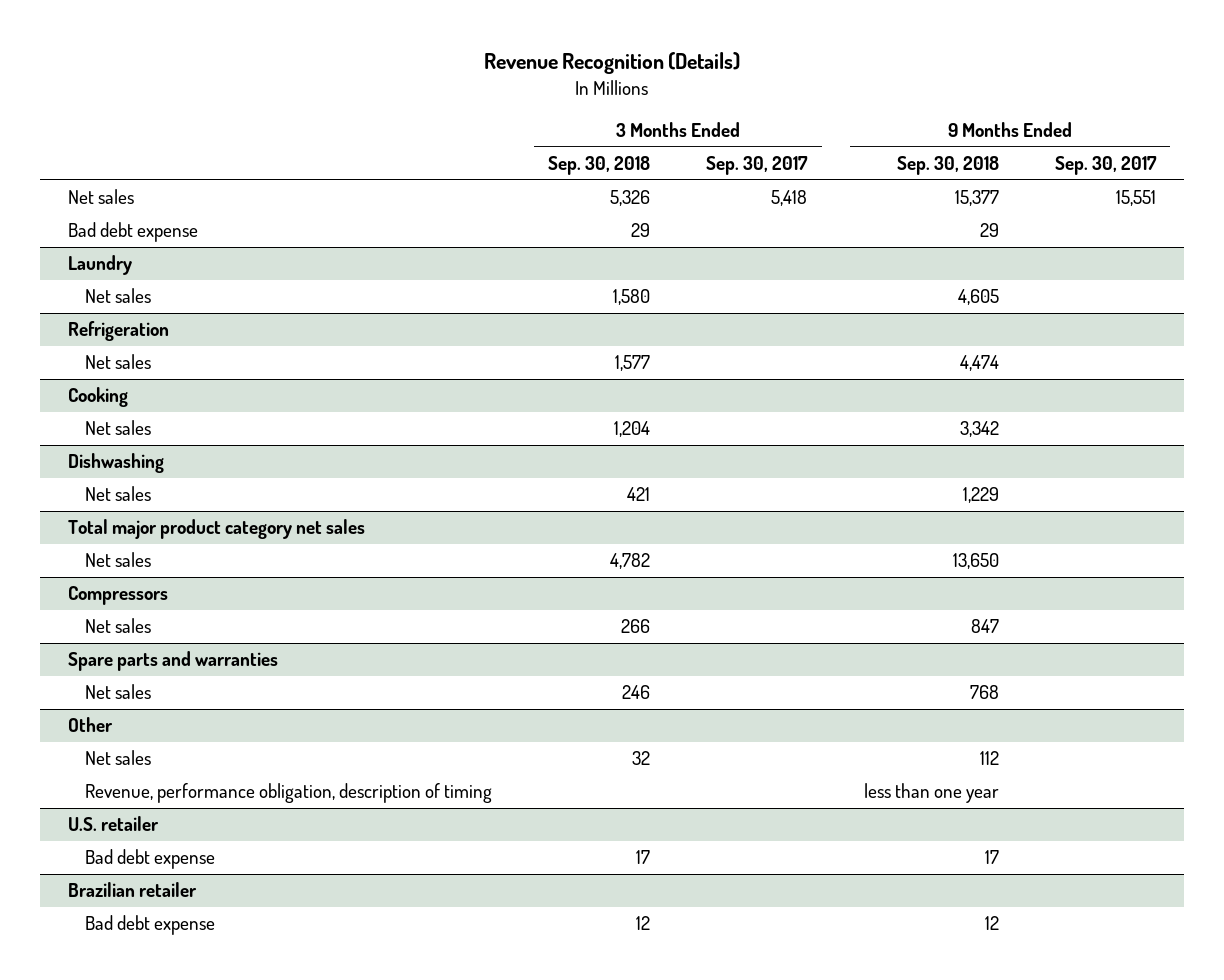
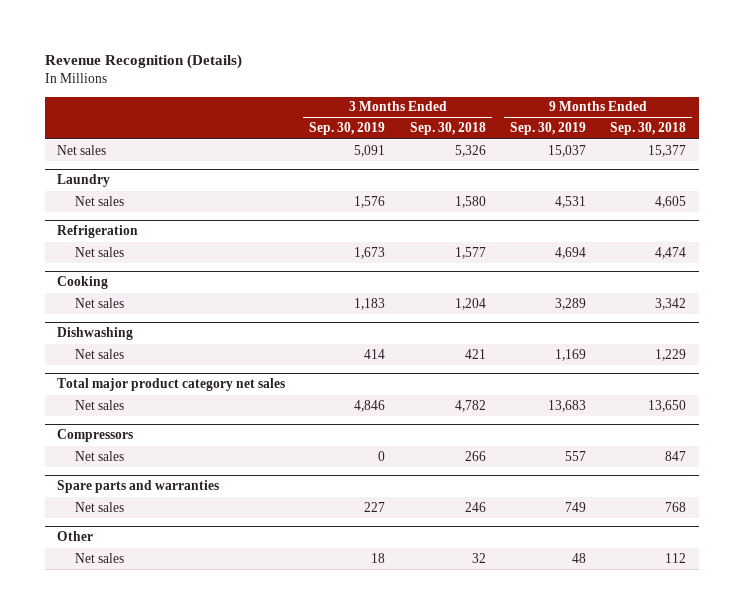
[706,155,809,175] Sep. 30, 2017 -> none
[1055,155,1158,175] Sep. 30, 2017 -> none
none -> [309,122,386,136] Sep. 30, 2019
none -> [510,122,587,136] Sep. 30, 2019
[68,222,199,243] Bad debt expense -> none
[84,783,492,804] Revenue, performance obligation, description of timing -> none
[68,816,160,832] U.S. retailer -> none
[84,849,215,870] Bad debt expense -> none
[68,882,198,898] Brazilian retailer -> none
[84,915,215,936] Bad debt expense -> none

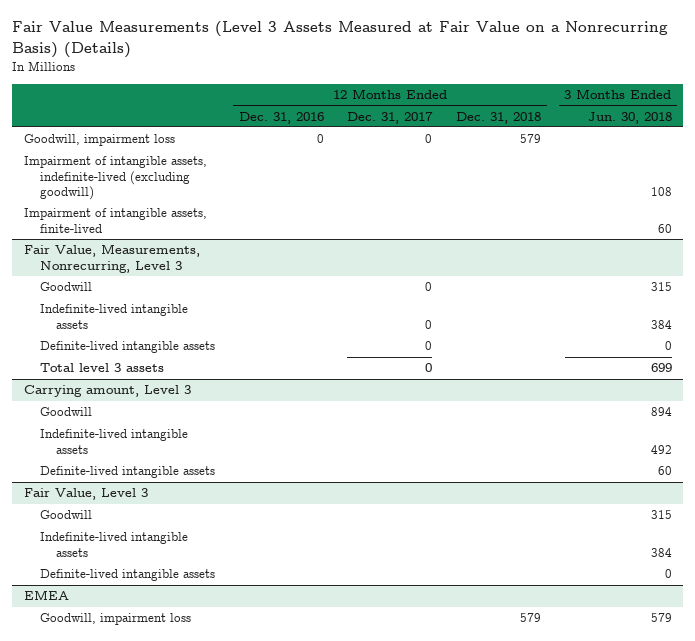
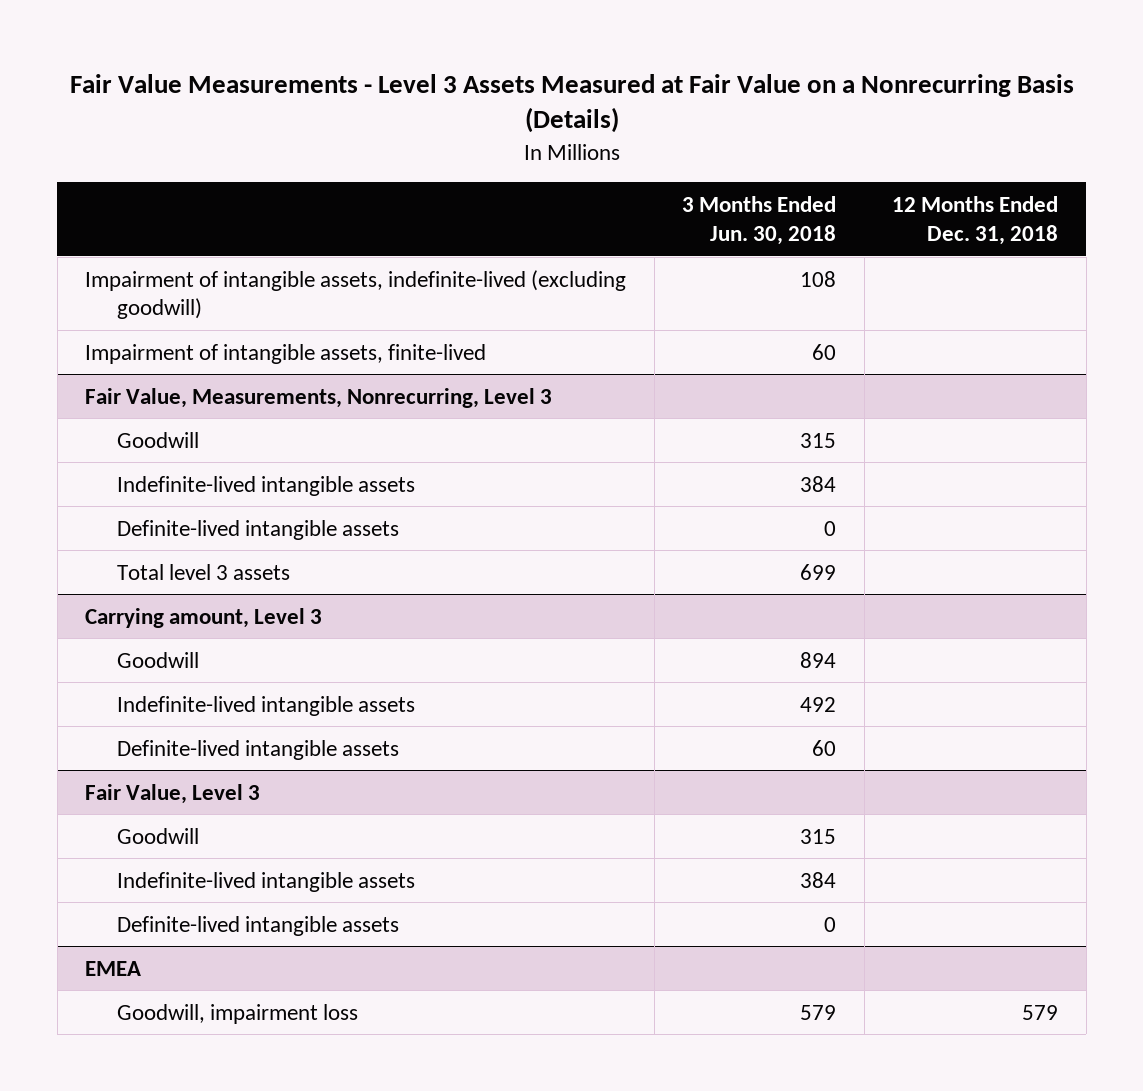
[11,21,668,58] Fair Value Measurements (Level 3 Assets Measured at Fair Value on a Nonrecurring Basis) (Details) -> [69,73,1074,134] Fair Value Measurements - Level 3 Assets Measured at Fair Value on a Nonrecurring Basis (Details)
[238,111,324,124] Dec. 31, 2016 -> none
[347,111,434,124] Dec. 31, 2017 -> none
[23,134,175,147] Goodwill, impairment loss -> none

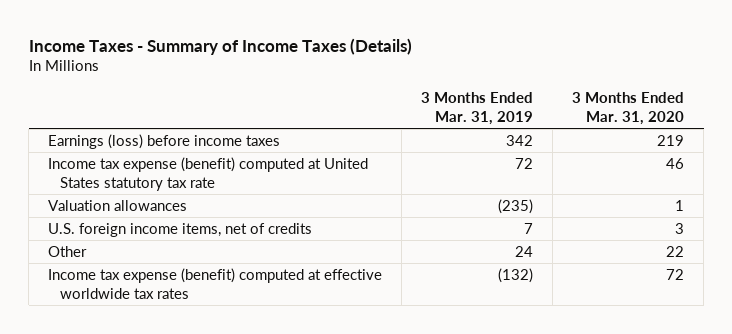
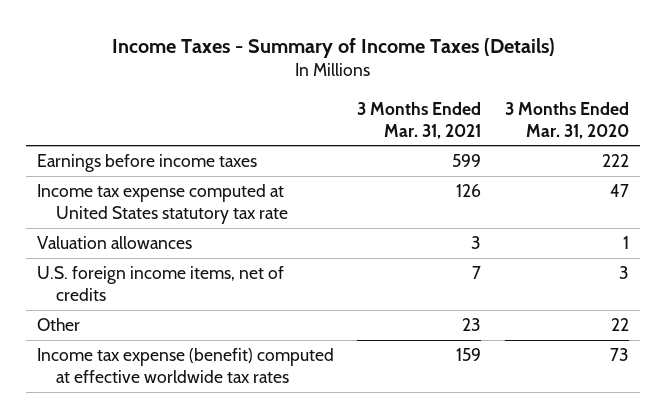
[421,91,534,125] 3 Months Ended Mar. 31, 2019 -> none
none -> [357,101,482,139] 3 Months Ended Mar. 31, 2021
[48,133,281,149] Earnings (loss) before income taxes -> [37,154,258,173] Earnings before income taxes
[657,134,685,146] 219 -> [601,154,629,168] 222
[48,156,369,191] Income tax expense (benefit) computed at United States statutory tax rate -> [37,184,288,224] Income tax expense computed at United States statutory tax rate
[666,157,685,169] 46 -> [609,184,629,198] 47
[666,268,685,280] 72 -> [609,348,629,362] 73

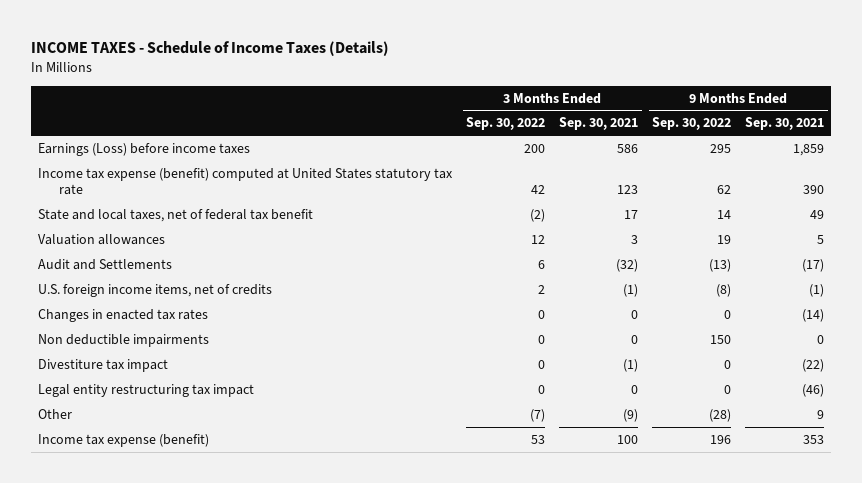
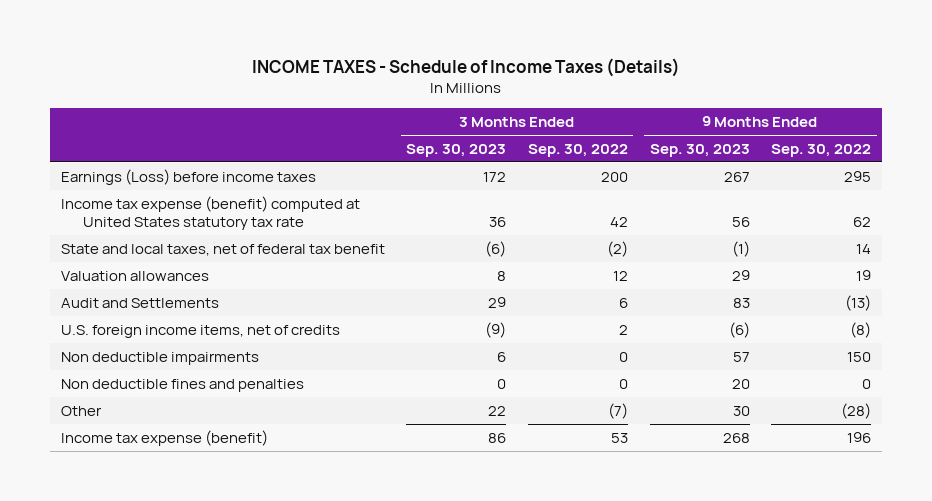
[559,117,639,131] Sep. 30, 2021 -> none
[745,117,825,131] Sep. 30, 2021 -> none
none -> [406,143,507,157] Sep. 30, 2023
none -> [649,143,750,157] Sep. 30, 2023
[38,309,209,323] Changes in enacted tax rates -> none
[38,359,169,373] Divestiture tax impact -> none
[38,384,255,398] Legal entity restructuring tax impact -> none
none -> [60,378,304,392] Non deductible fines and penalties

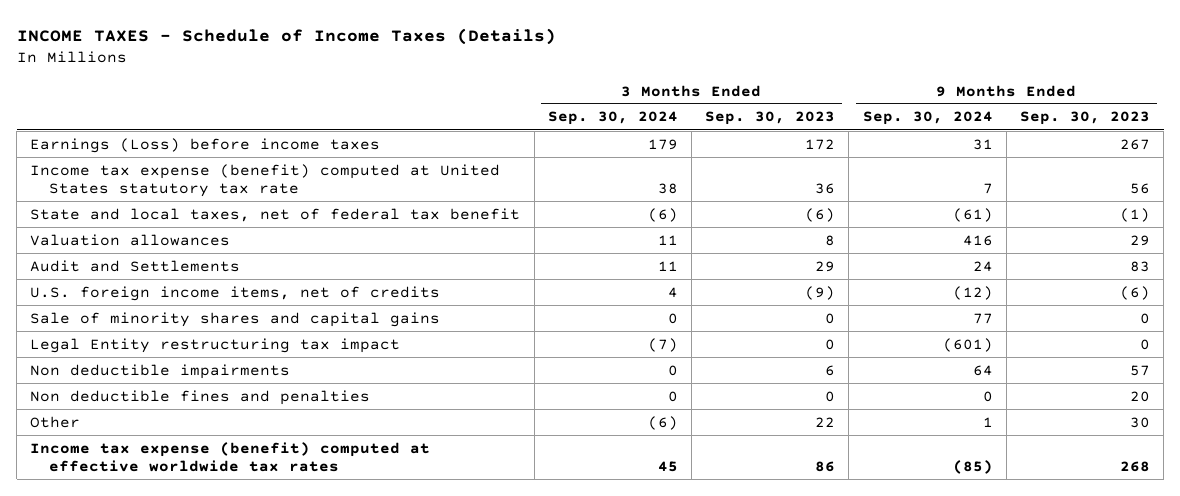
[527,143,628,157] Sep. 30, 2022 -> none
[771,143,872,157] Sep. 30, 2022 -> none
none -> [547,111,678,126] Sep. 30, 2024
none -> [862,111,993,126] Sep. 30, 2024
none -> [30,311,441,327] Sale of minority shares and capital gains
none -> [30,337,401,353] Legal Entity restructuring tax impact
[60,429,268,446] Income tax expense (benefit) -> [30,441,431,472] Income tax expense (benefit) computed at effective worldwide tax rates

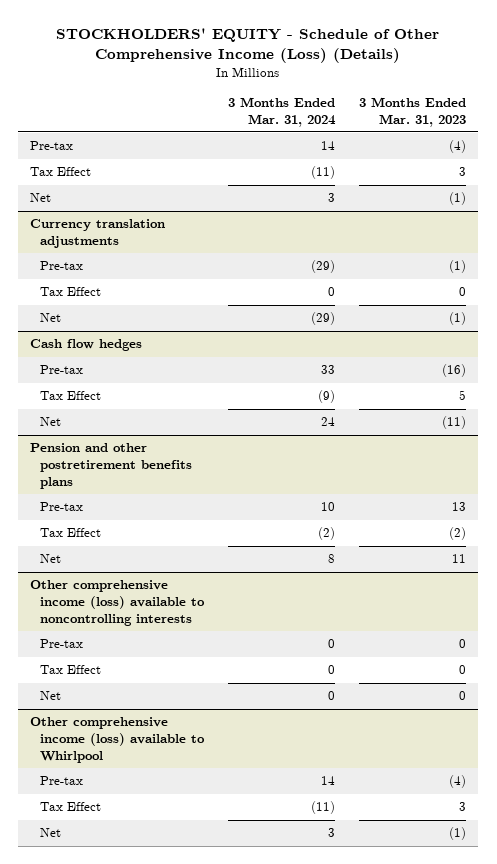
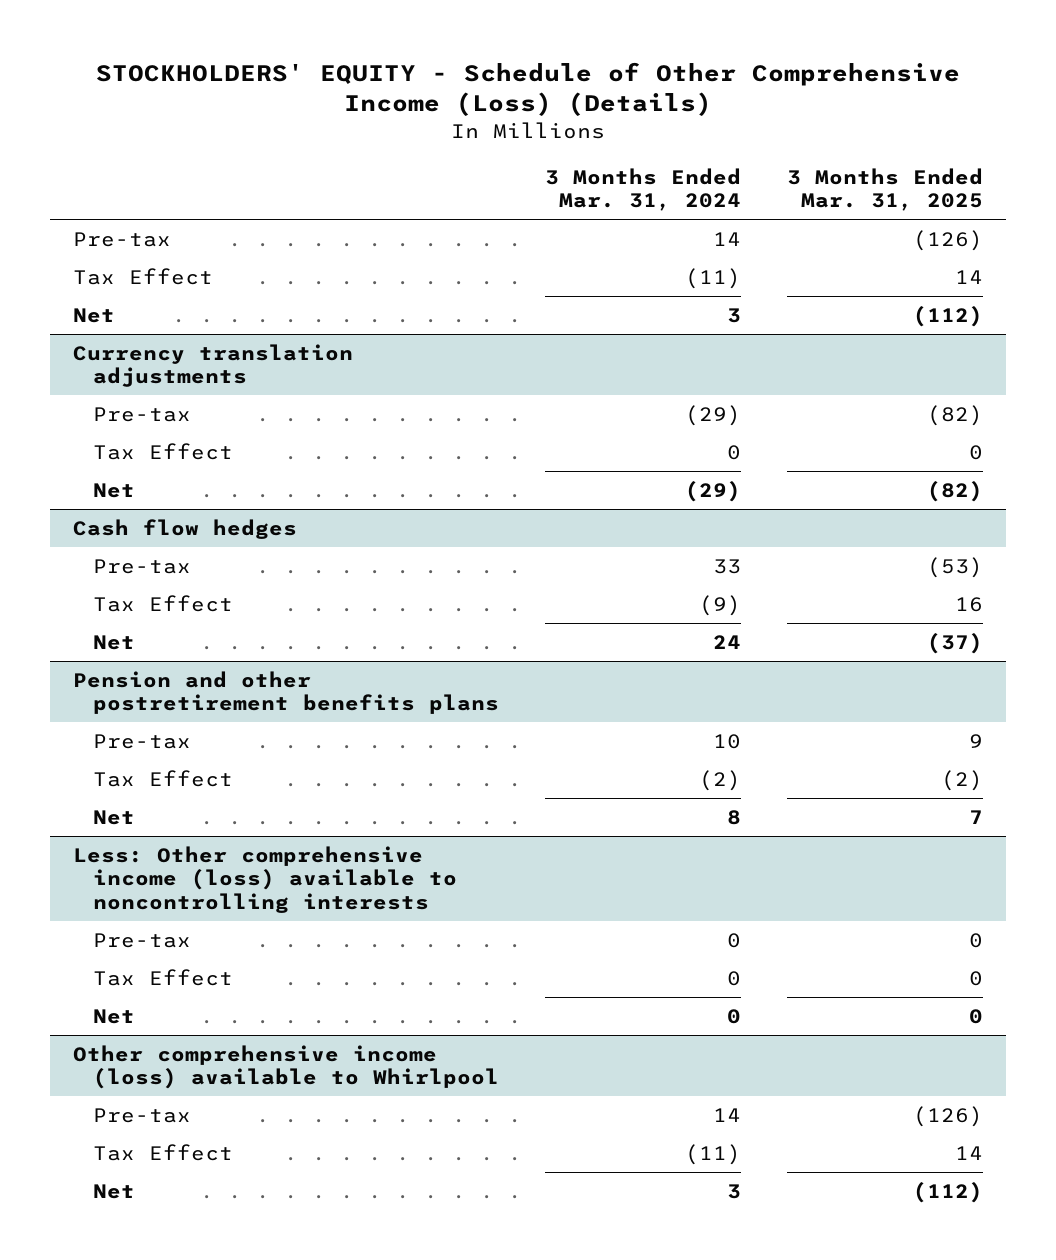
[359,96,467,127] 3 Months Ended Mar. 31, 2023 -> none
none -> [787,167,984,212] 3 Months Ended Mar. 31, 2025
[30,580,206,626] Other comprehensive income (loss) available to noncontrolling interests -> [73,845,458,913] Less: Other comprehensive income (loss) available to noncontrolling interests

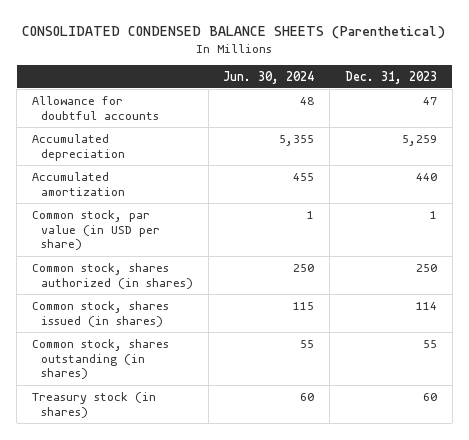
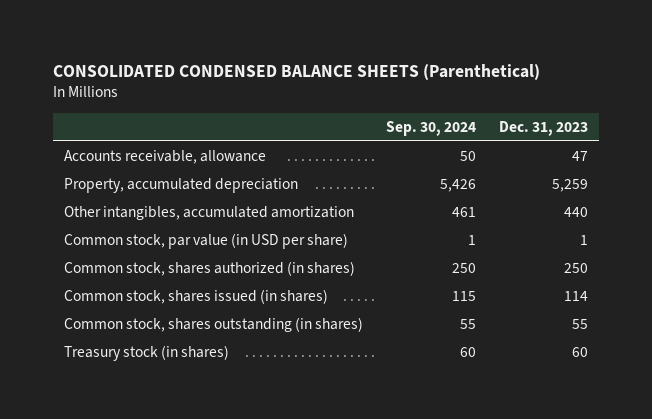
[223,70,315,84] Jun. 30, 2024 -> none
none -> [385,120,476,136] Sep. 30, 2024
[32,95,159,120] Allowance for doubtful accounts -> [64,150,267,165] Accounts receivable, allowance
[32,133,125,161] Accumulated depreciation -> [64,178,299,194] Property, accumulated depreciation
[32,171,125,196] Accumulated amortization -> [64,206,355,221] Other intangibles, accumulated amortization

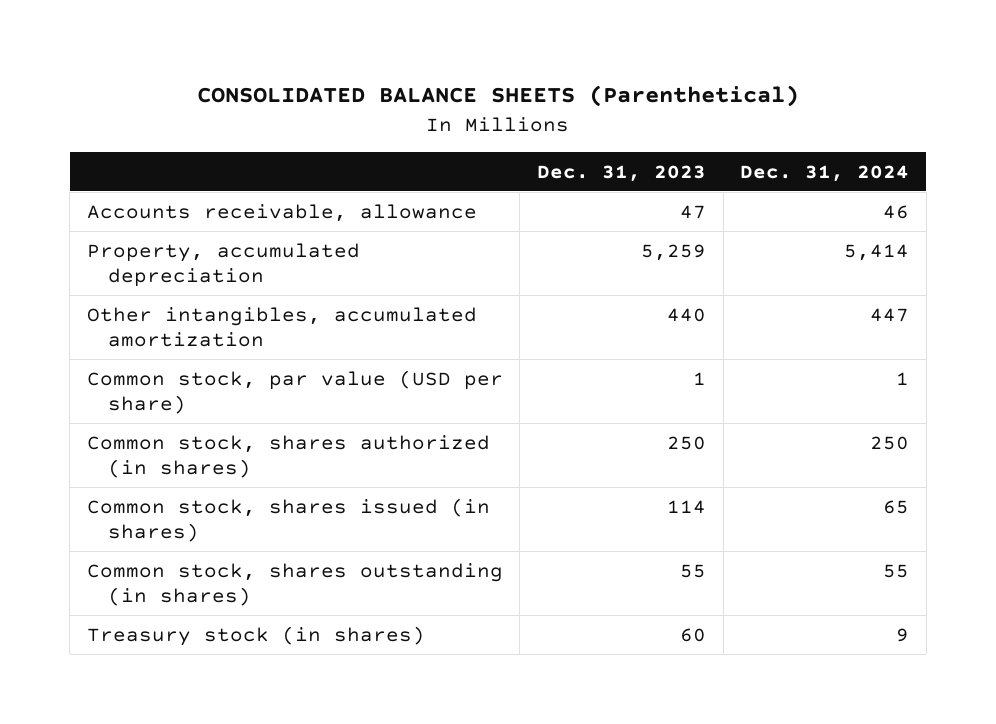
[52,63,540,80] CONSOLIDATED CONDENSED BALANCE SHEETS (Parenthetical) -> [197,85,800,108] CONSOLIDATED BALANCE SHEETS (Parenthetical)
[385,120,476,136] Sep. 30, 2024 -> none
none -> [740,164,910,182] Dec. 31, 2024
[64,233,349,250] Common stock, par value (in USD per share) -> [86,369,503,414] Common stock, par value (USD per share)

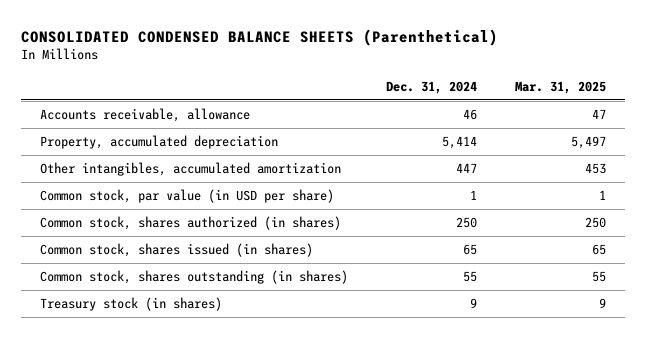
[197,85,800,108] CONSOLIDATED BALANCE SHEETS (Parenthetical) -> [21,28,499,46] CONSOLIDATED CONDENSED BALANCE SHEETS (Parenthetical)
[537,164,707,182] Dec. 31, 2023 -> none
none -> [514,80,606,94] Mar. 31, 2025
[86,369,503,414] Common stock, par value (USD per share) -> [40,189,335,204] Common stock, par value (in USD per share)

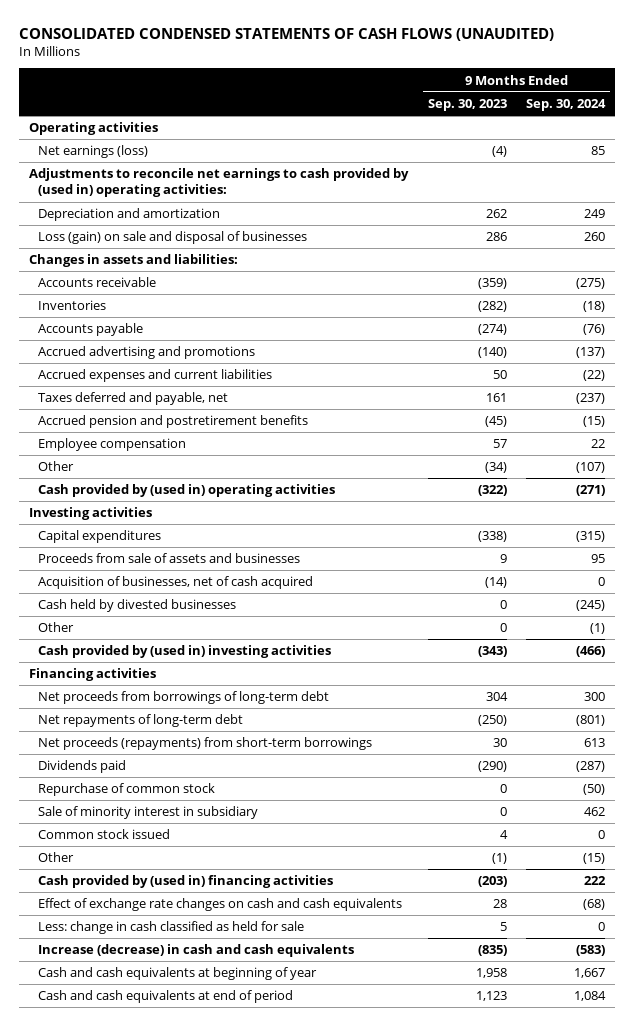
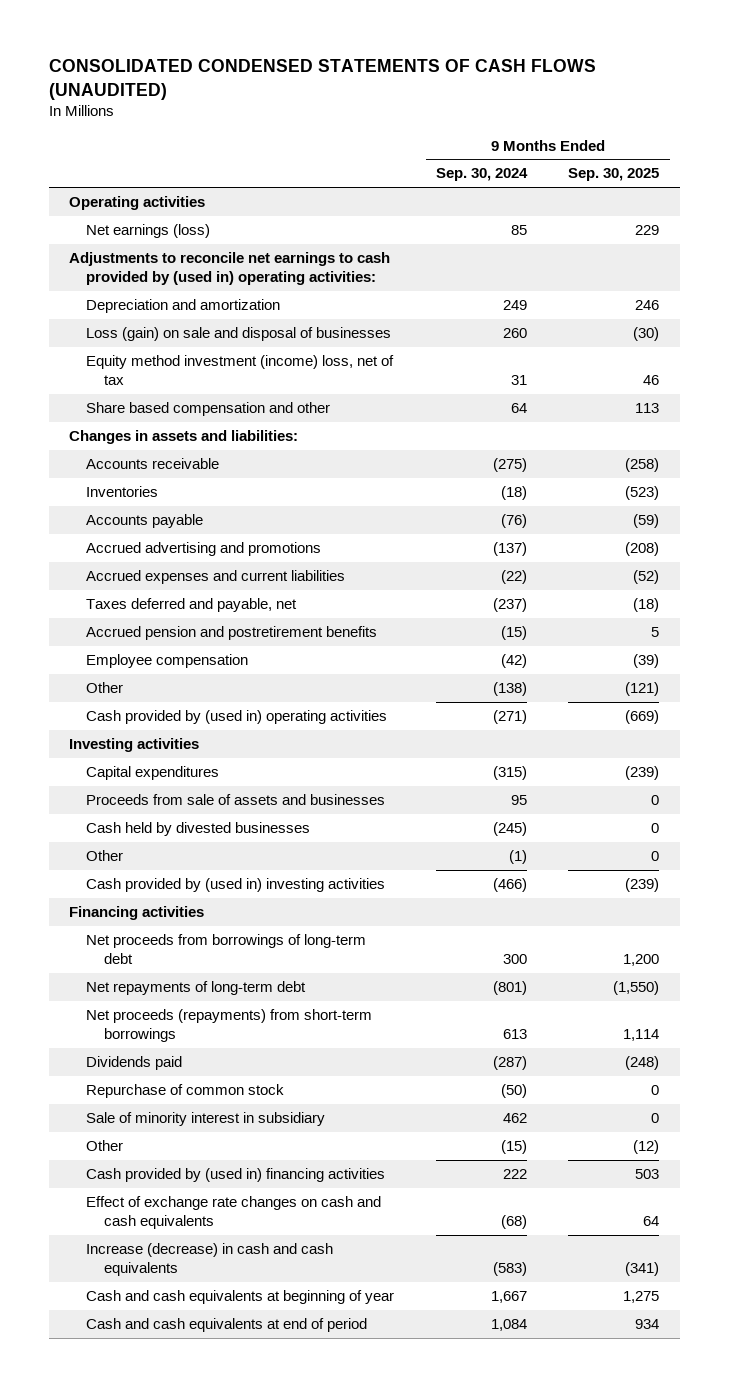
[427,99,507,112] Sep. 30, 2023 -> none
none -> [568,168,660,182] Sep. 30, 2025
none -> [86,355,395,386] Equity method investment (income) loss, net of tax
none -> [86,402,331,417] Share based compensation and other
[591,439,606,449] 22 -> [500,654,527,669] (42)
[576,462,606,474] (107) -> [492,682,527,697] (138)
[38,576,314,590] Acquisition of businesses, net of cash acquired -> none
[38,829,171,840] Common stock issued -> none
[38,921,305,935] Less: change in cash classified as held for sale -> none

